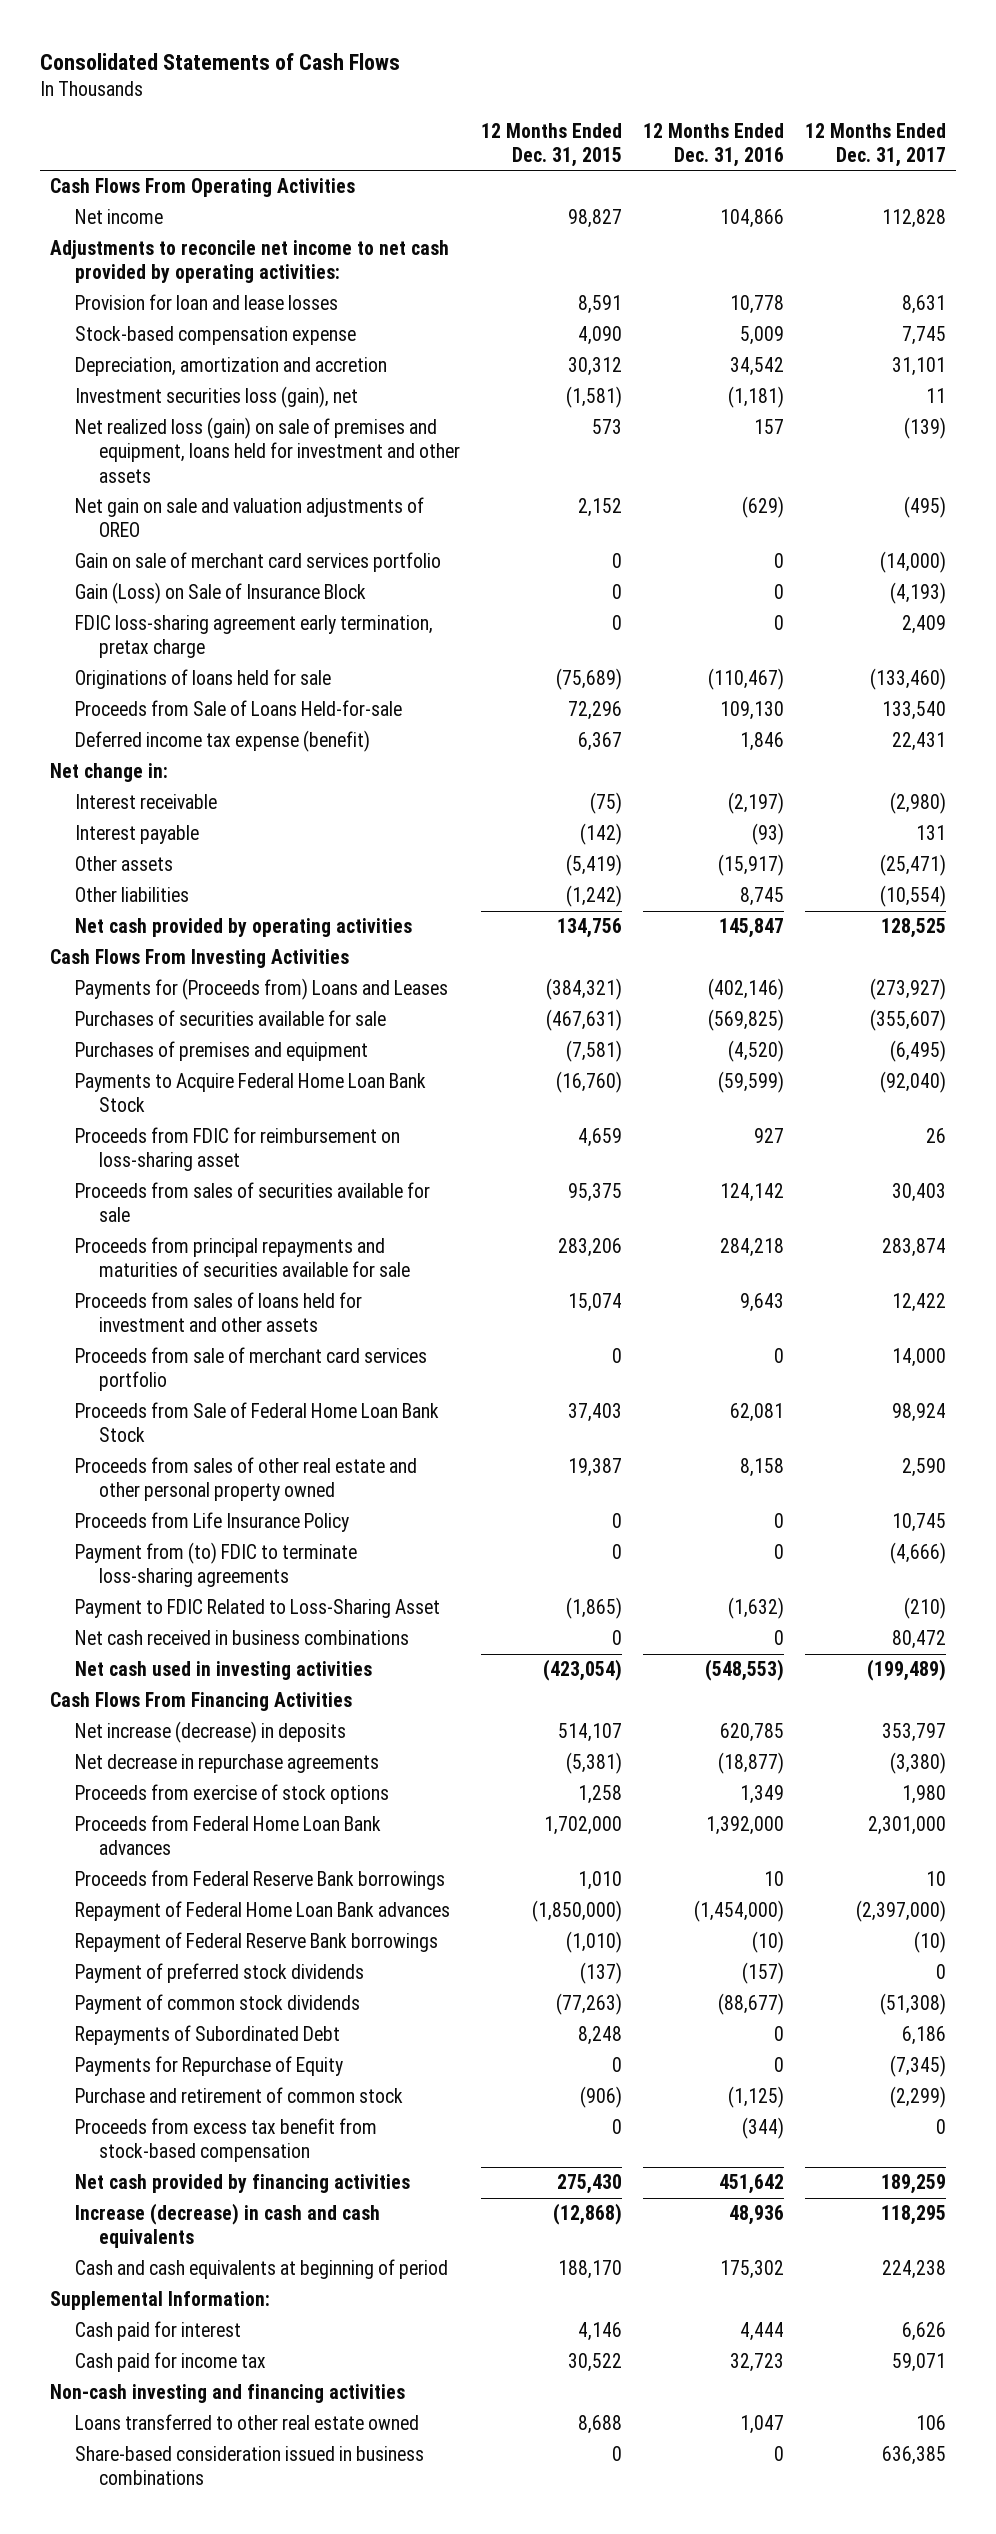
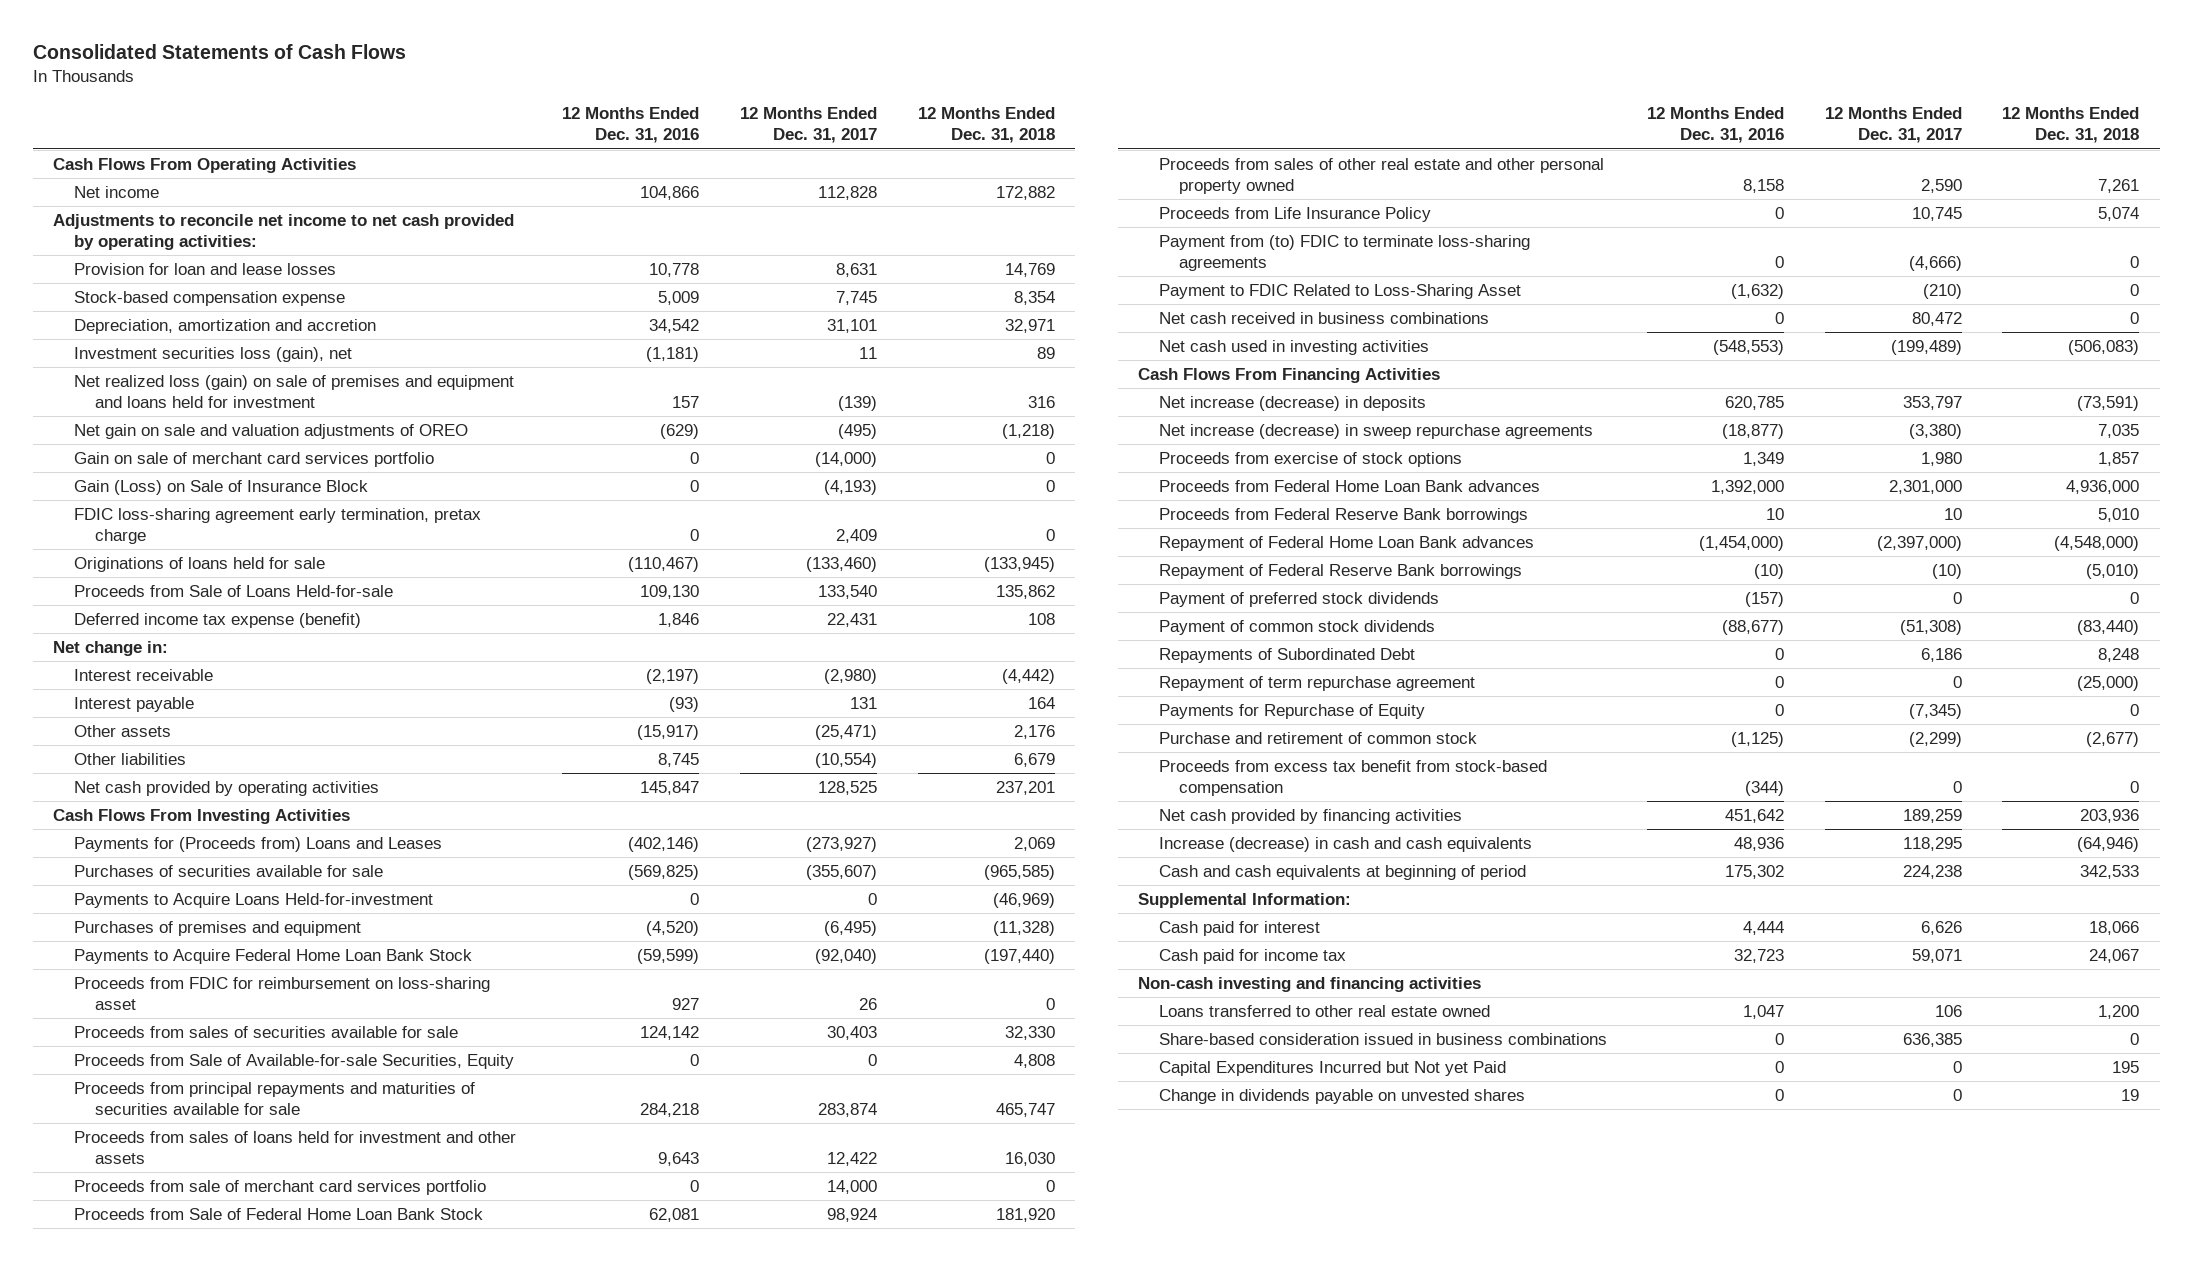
[481,122,623,167] 12 Months Ended Dec. 31, 2015 -> none
none -> [917,107,1055,144] 12 Months Ended Dec. 31, 2018
[74,417,461,483] Net realized loss (gain) on sale of premises and equipment, loans held for investment and other assets -> [73,374,514,409] Net realized loss (gain) on sale of premises and equipment and loans held for investment
none -> [73,892,433,908] Payments to Acquire Loans Held-for-investment
none -> [73,1053,514,1069] Proceeds from Sale of Available-for-sale Securities, Equity
[74,1754,379,1774] Net decrease in repurchase agreements -> [1158,423,1593,439] Net increase (decrease) in sweep repurchase agreements
none -> [1158,675,1475,691] Repayment of term repurchase agreement
none -> [1158,1060,1506,1076] Capital Expenditures Incurred but Not yet Paid
none -> [1158,1088,1525,1104] Change in dividends payable on unvested shares

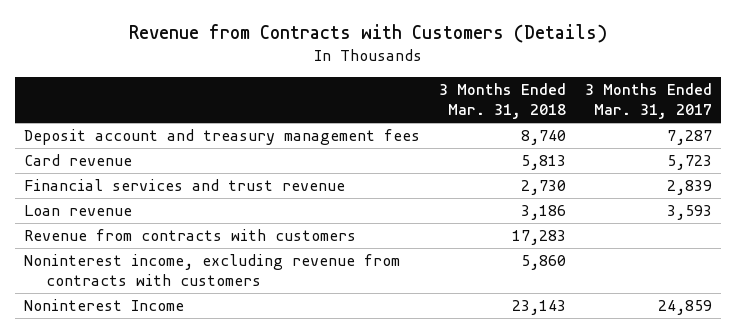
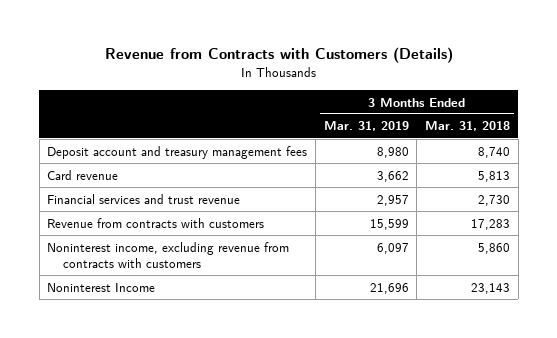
[584,83,712,119] 3 Months Ended Mar. 31, 2017 -> none
none -> [323,121,409,132] Mar. 31, 2019
[23,205,132,217] Loan revenue -> none

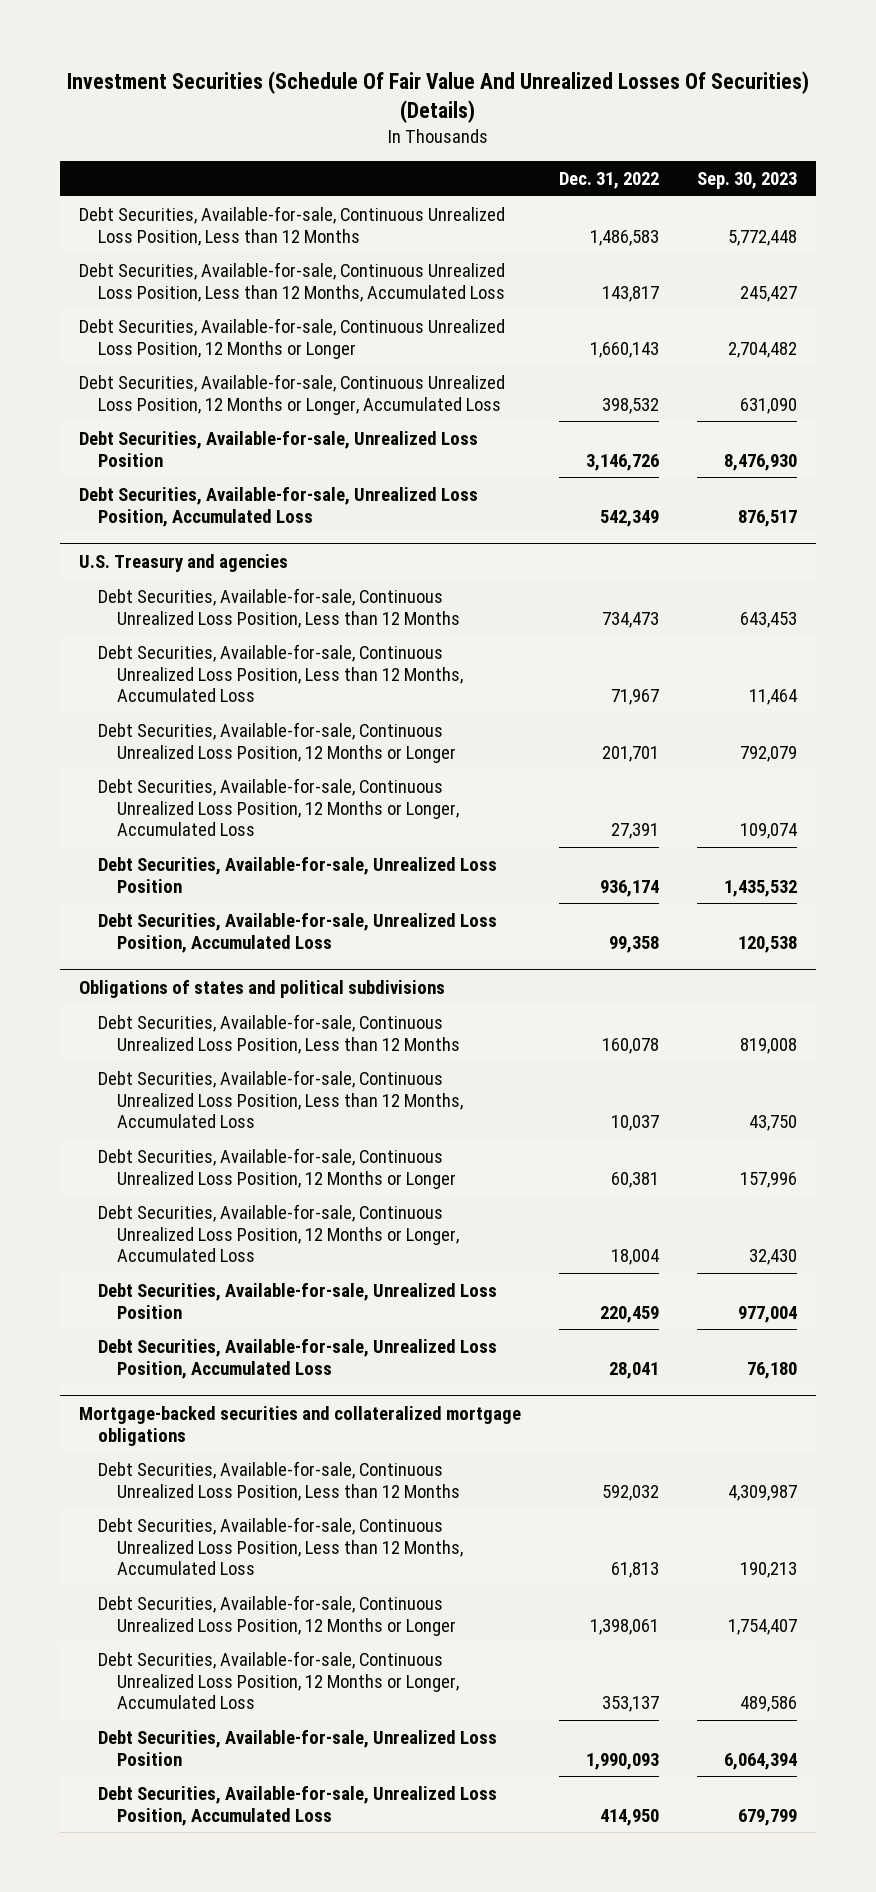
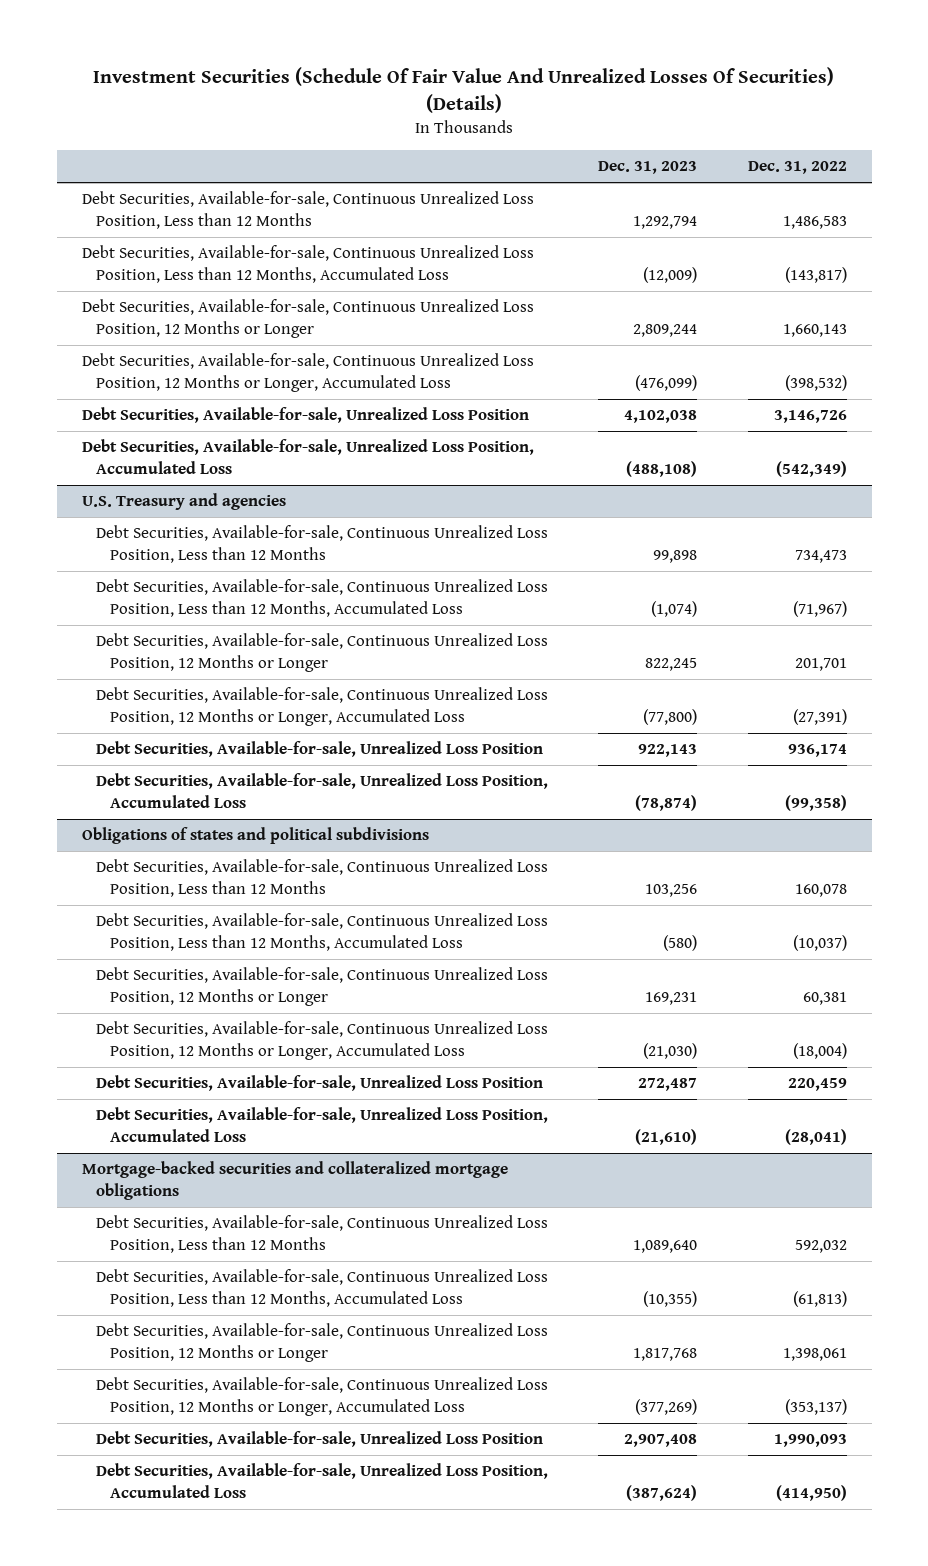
[697,172,798,190] Sep. 30, 2023 -> none
none -> [598,161,698,175] Dec. 31, 2023
[602,285,660,302] 143,817 -> [784,266,847,283] (143,817)
[602,397,660,414] 398,532 -> [784,374,847,391] (398,532)
[600,509,660,527] 542,349 -> [775,460,847,477] (542,349)
[611,689,660,706] 71,967 -> [792,600,847,617] (71,967)
[611,823,660,840] 27,391 -> [792,708,847,725] (27,391)
[609,935,660,953] 99,358 -> [784,794,847,811] (99,358)
[611,1115,660,1132] 10,037 -> [792,934,847,951] (10,037)
[611,1249,660,1266] 18,004 -> [792,1042,847,1059] (18,004)
[609,1361,660,1379] 28,041 -> [784,1128,847,1145] (28,041)
[611,1562,660,1579] 61,813 -> [792,1290,847,1307] (61,813)
[602,1696,660,1713] 353,137 -> [784,1398,847,1415] (353,137)
[600,1808,660,1826] 414,950 -> [775,1484,847,1501] (414,950)

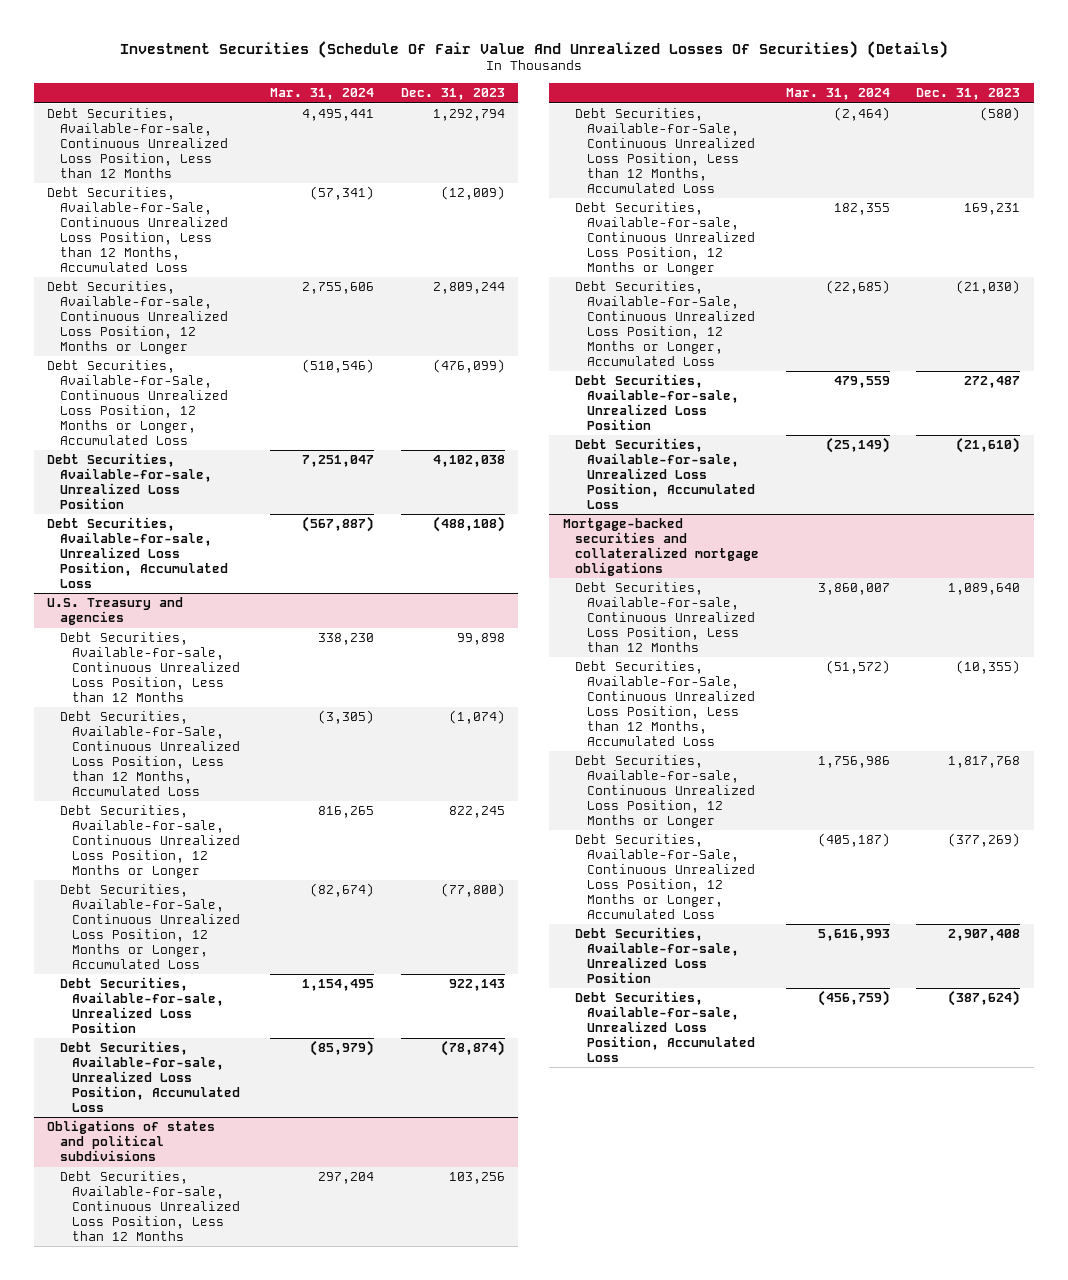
[747,161,847,175] Dec. 31, 2022 -> none
none -> [270,88,375,101] Mar. 31, 2024
[81,245,534,283] Debt Securities, Available-for-sale, Continuous Unrealized Loss Position, Less than 12 Months, Accumulated Loss -> [47,187,228,272] Debt Securities, Available-for-Sale, Continuous Unrealized Loss Position, Less than 12 Months, Accumulated Loss
[81,353,534,392] Debt Securities, Available-for-sale, Continuous Unrealized Loss Position, 12 Months or Longer, Accumulated Loss -> [47,360,228,445] Debt Securities, Available-for-Sale, Continuous Unrealized Loss Position, 12 Months or Longer, Accumulated Loss
[95,579,548,617] Debt Securities, Available-for-sale, Continuous Unrealized Loss Position, Less than 12 Months, Accumulated Loss -> [59,711,240,796] Debt Securities, Available-for-Sale, Continuous Unrealized Loss Position, Less than 12 Months, Accumulated Loss
[95,687,548,726] Debt Securities, Available-for-sale, Continuous Unrealized Loss Position, 12 Months or Longer, Accumulated Loss -> [59,884,240,969] Debt Securities, Available-for-Sale, Continuous Unrealized Loss Position, 12 Months or Longer, Accumulated Loss
[95,913,548,951] Debt Securities, Available-for-sale, Continuous Unrealized Loss Position, Less than 12 Months, Accumulated Loss -> [575,108,756,193] Debt Securities, Available-for-Sale, Continuous Unrealized Loss Position, Less than 12 Months, Accumulated Loss
[95,1021,548,1060] Debt Securities, Available-for-sale, Continuous Unrealized Loss Position, 12 Months or Longer, Accumulated Loss -> [575,281,756,366] Debt Securities, Available-for-Sale, Continuous Unrealized Loss Position, 12 Months or Longer, Accumulated Loss
[95,1269,548,1307] Debt Securities, Available-for-sale, Continuous Unrealized Loss Position, Less than 12 Months, Accumulated Loss -> [575,661,756,746] Debt Securities, Available-for-Sale, Continuous Unrealized Loss Position, Less than 12 Months, Accumulated Loss
[95,1377,548,1416] Debt Securities, Available-for-sale, Continuous Unrealized Loss Position, 12 Months or Longer, Accumulated Loss -> [575,834,756,919] Debt Securities, Available-for-Sale, Continuous Unrealized Loss Position, 12 Months or Longer, Accumulated Loss

